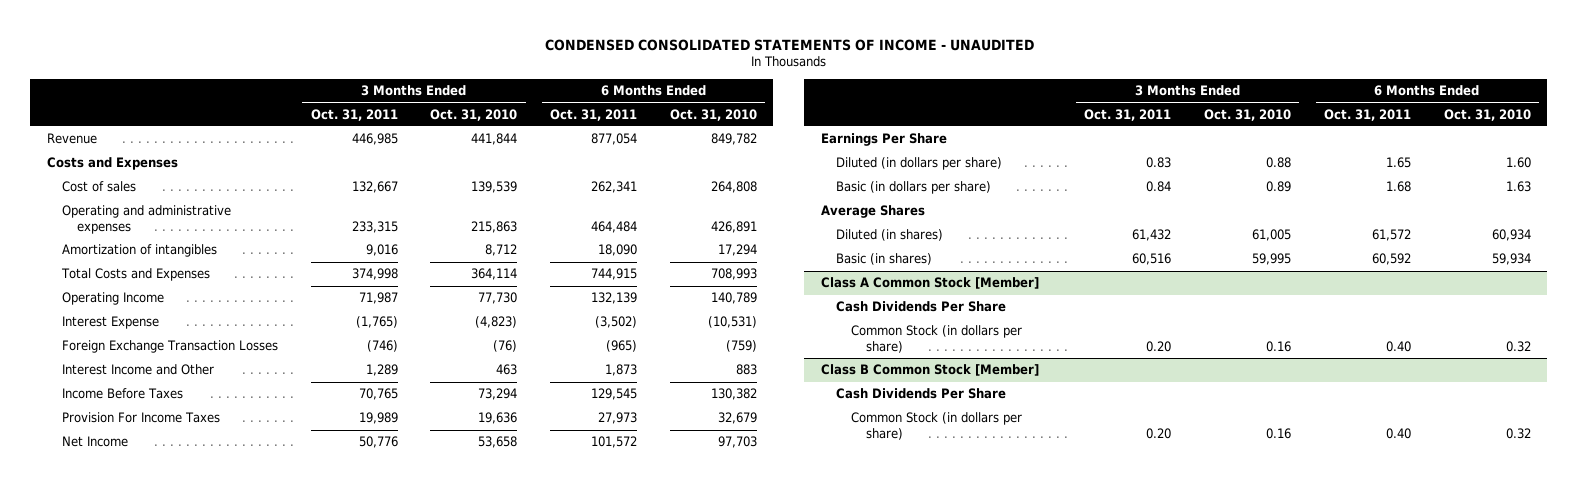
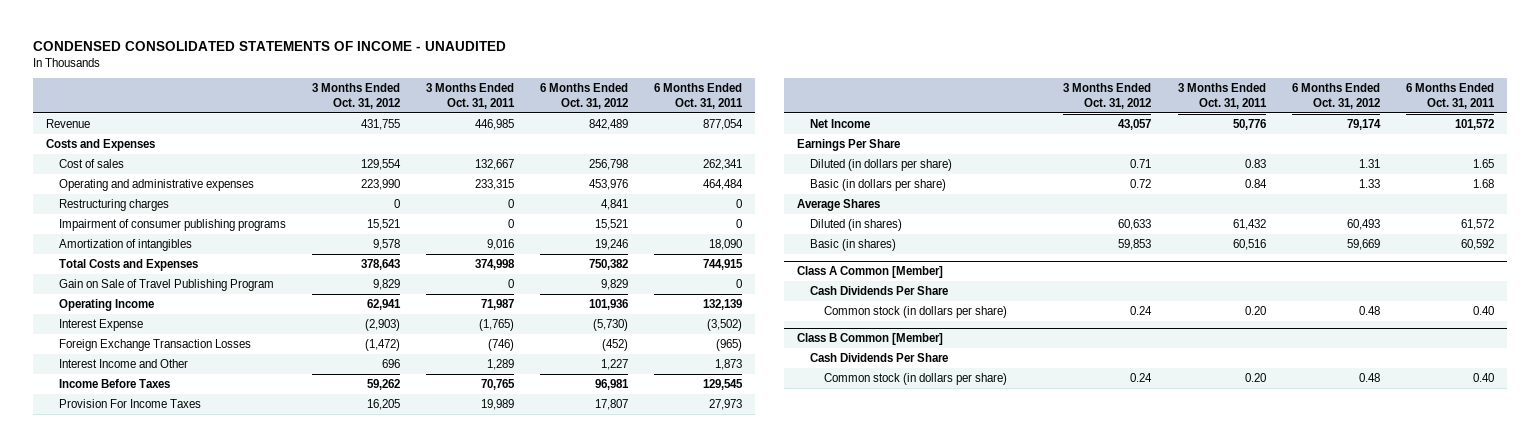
[430,108,518,121] Oct. 31, 2010 -> none
[669,108,757,121] Oct. 31, 2010 -> none
none -> [312,83,401,109] 3 Months Ended Oct. 31, 2012
none -> [540,83,629,109] 6 Months Ended Oct. 31, 2012
none -> [59,198,170,211] Restructuring charges
none -> [59,218,287,231] Impairment of consumer publishing programs
none -> [59,278,275,291] Gain on Sale of Travel Publishing Program
[820,277,1039,290] Class A Common Stock [Member] -> [797,266,944,279] Class A Common [Member]
[850,325,1022,353] Common Stock (in dollars per share) -> [823,305,1007,318] Common stock (in dollars per share)
[820,364,1039,377] Class B Common Stock [Member] -> [797,333,944,346] Class B Common [Member]
[850,412,1022,440] Common Stock (in dollars per share) -> [823,372,1007,385] Common stock (in dollars per share)

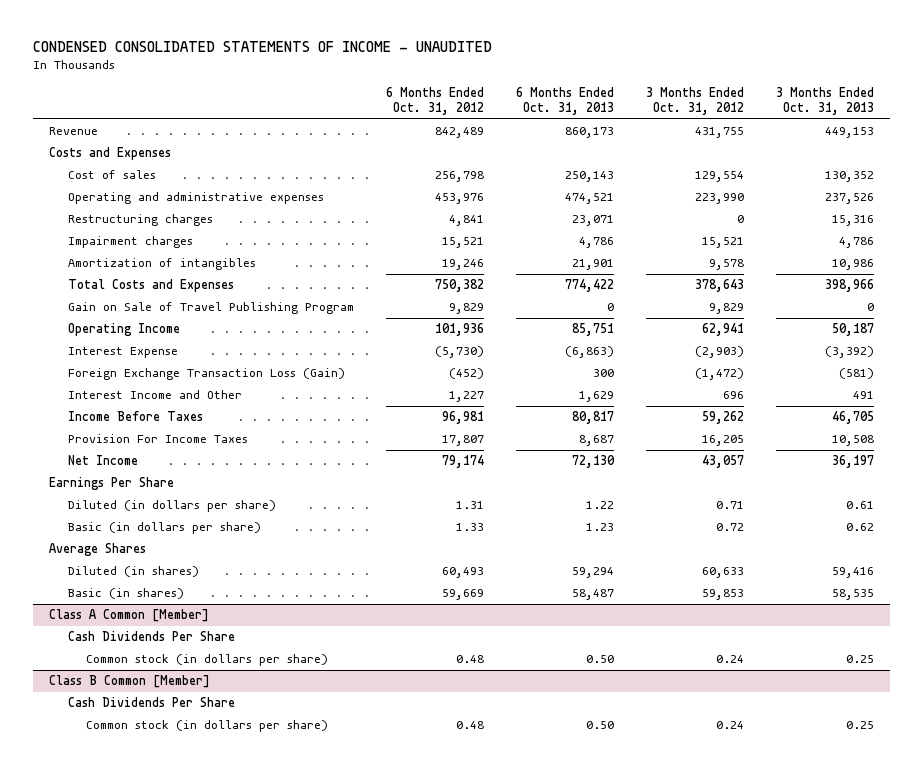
[426,83,516,109] 3 Months Ended Oct. 31, 2011 -> none
[654,83,744,109] 6 Months Ended Oct. 31, 2011 -> none
none -> [516,87,615,116] 6 Months Ended Oct. 31, 2013
none -> [776,87,875,116] 3 Months Ended Oct. 31, 2013
[59,218,287,231] Impairment of consumer publishing programs -> [67,236,193,249] Impairment charges
[59,338,252,351] Foreign Exchange Transaction Losses -> [67,368,345,381] Foreign Exchange Transaction Loss (Gain)

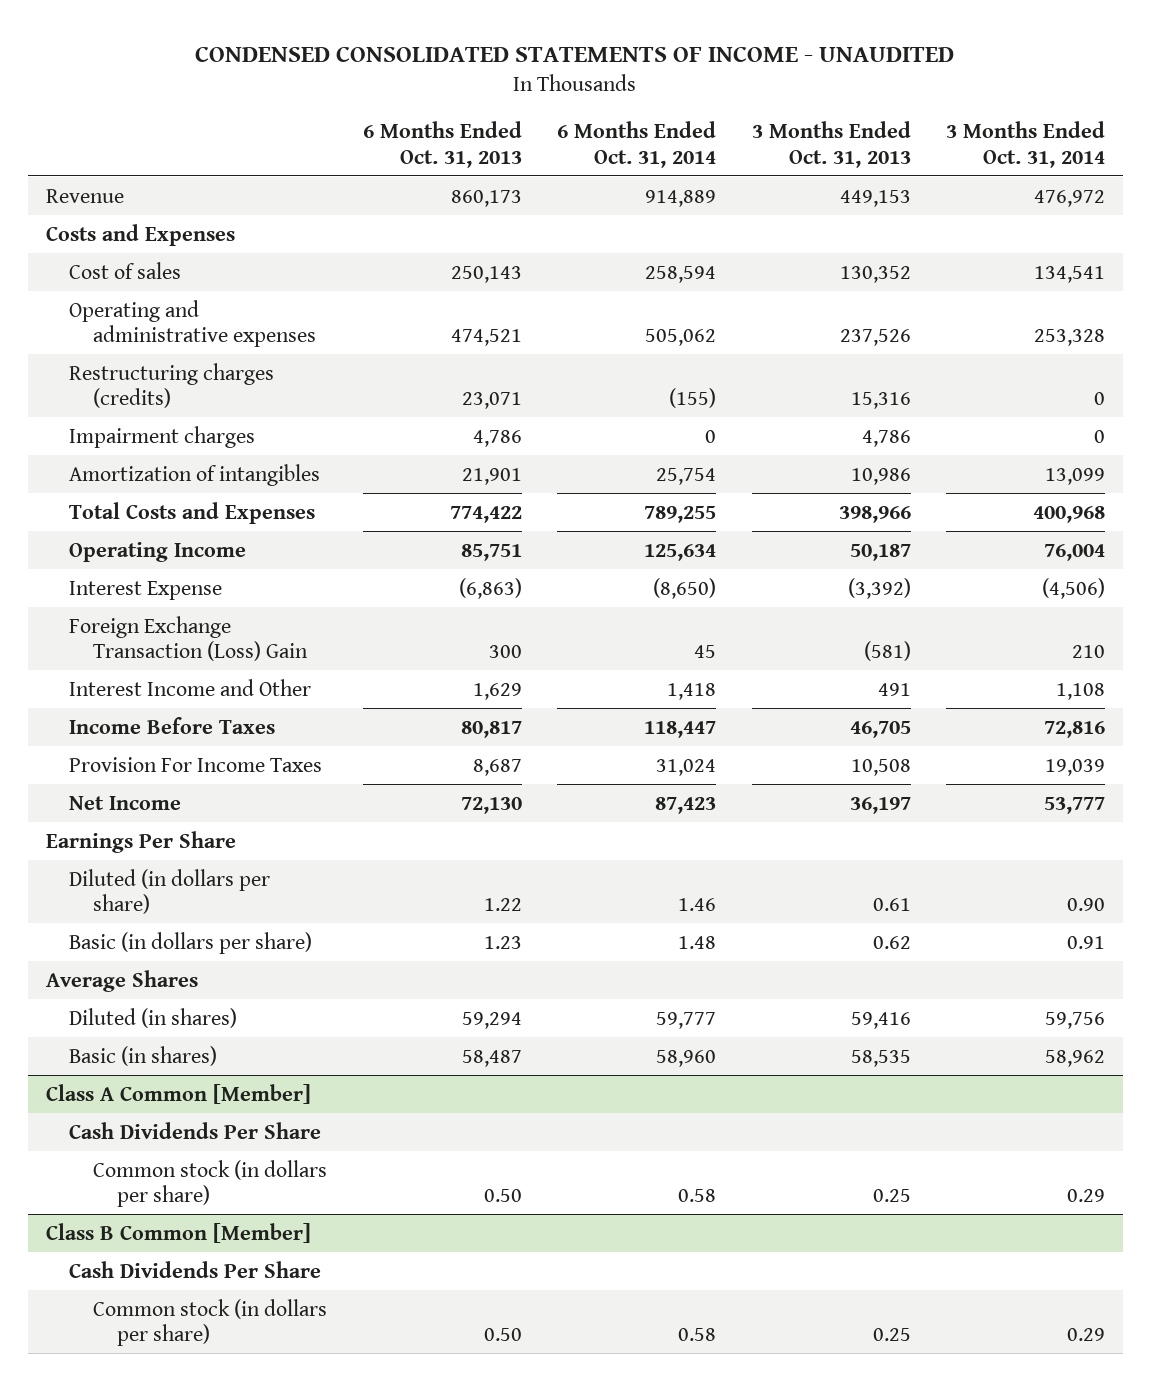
[385,87,484,116] 6 Months Ended Oct. 31, 2012 -> none
[646,87,745,116] 3 Months Ended Oct. 31, 2012 -> none
none -> [557,121,717,168] 6 Months Ended Oct. 31, 2014
none -> [945,121,1105,168] 3 Months Ended Oct. 31, 2014
[67,214,213,227] Restructuring charges -> [69,362,275,409] Restructuring charges (credits)
[67,302,354,315] Gain on Sale of Travel Publishing Program -> none
[67,368,345,381] Foreign Exchange Transaction Loss (Gain) -> [69,615,309,662] Foreign Exchange Transaction (Loss) Gain

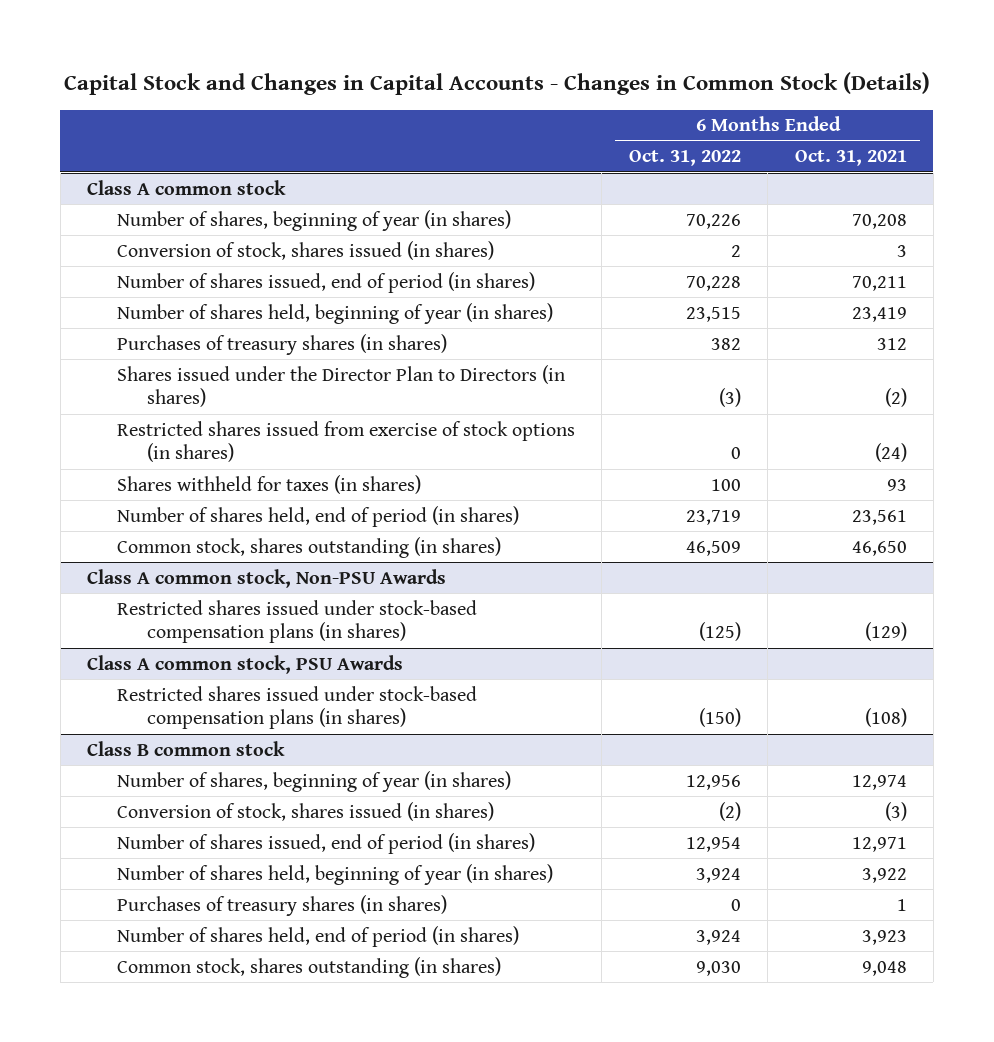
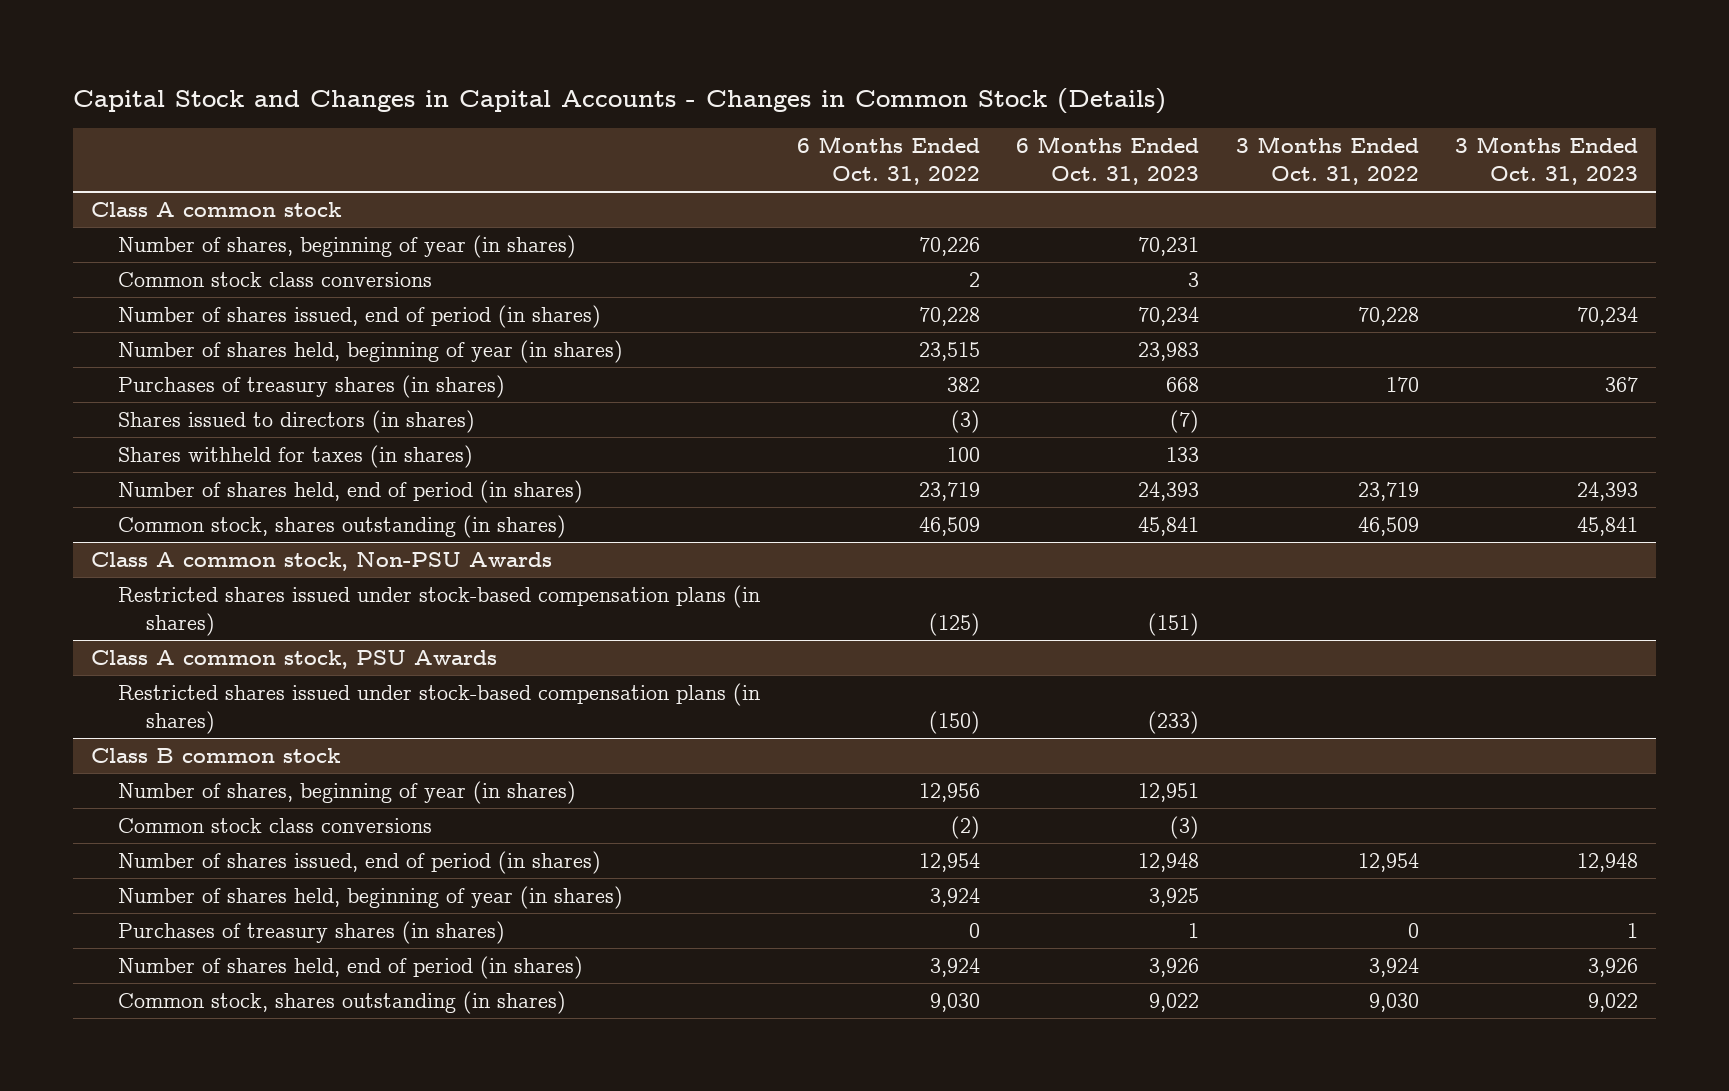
[794,150,907,167] Oct. 31, 2021 -> none
none -> [1016,136,1200,186] 6 Months Ended Oct. 31, 2023
none -> [1235,136,1419,186] 3 Months Ended Oct. 31, 2022
none -> [1455,136,1639,186] 3 Months Ended Oct. 31, 2023
[117,240,495,260] Conversion of stock, shares issued (in shares) -> [118,271,433,287] Common stock class conversions
[117,420,576,462] Restricted shares issued from exercise of stock options (in shares) -> none
[117,364,566,407] Shares issued under the Director Plan to Directors (in shares) -> [118,409,476,433] Shares issued to directors (in shares)
[117,801,495,821] Conversion of stock, shares issued (in shares) -> [118,817,433,833] Common stock class conversions

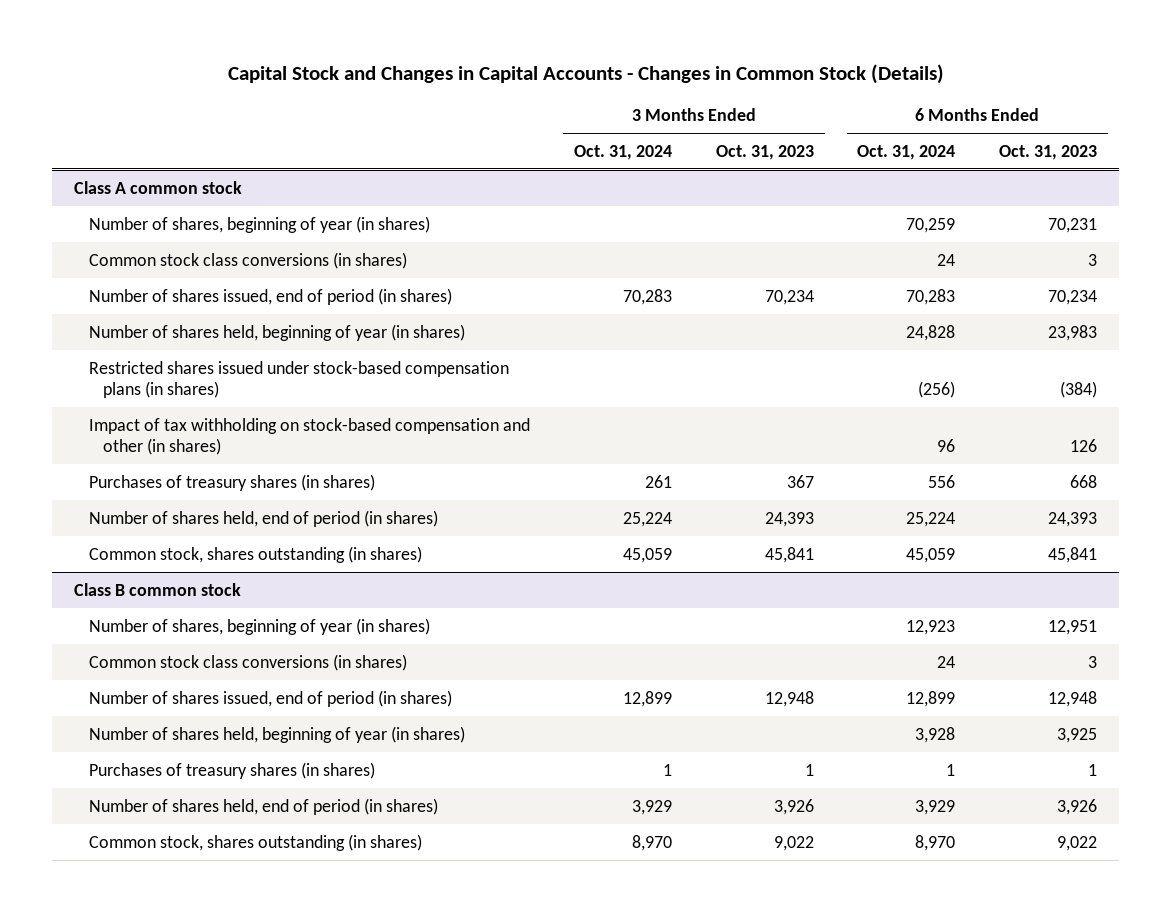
[796,136,980,186] 6 Months Ended Oct. 31, 2022 -> none
[1235,136,1419,186] 3 Months Ended Oct. 31, 2022 -> none
none -> [573,144,672,160] Oct. 31, 2024
none -> [857,144,956,160] Oct. 31, 2024
[118,271,433,287] Common stock class conversions -> [88,251,407,269] Common stock class conversions (in shares)
none -> [88,360,509,399] Restricted shares issued under stock-based compensation plans (in shares)
none -> [88,417,530,456] Impact of tax withholding on stock-based compensation and other (in shares)
[118,409,476,433] Shares issued to directors (in shares) -> none
[118,444,474,468] Shares withheld for taxes (in shares) -> none
[91,551,553,571] Class A common stock, Non-PSU Awards -> none
[118,584,761,636] Restricted shares issued under stock-based compensation plans (in shares) -> none
[91,649,498,669] Class A common stock, PSU Awards -> none
[118,682,761,734] Restricted shares issued under stock-based compensation plans (in shares) -> none
[118,817,433,833] Common stock class conversions -> [88,653,407,671] Common stock class conversions (in shares)
[1170,815,1200,839] (3) -> [1088,655,1098,668] 3

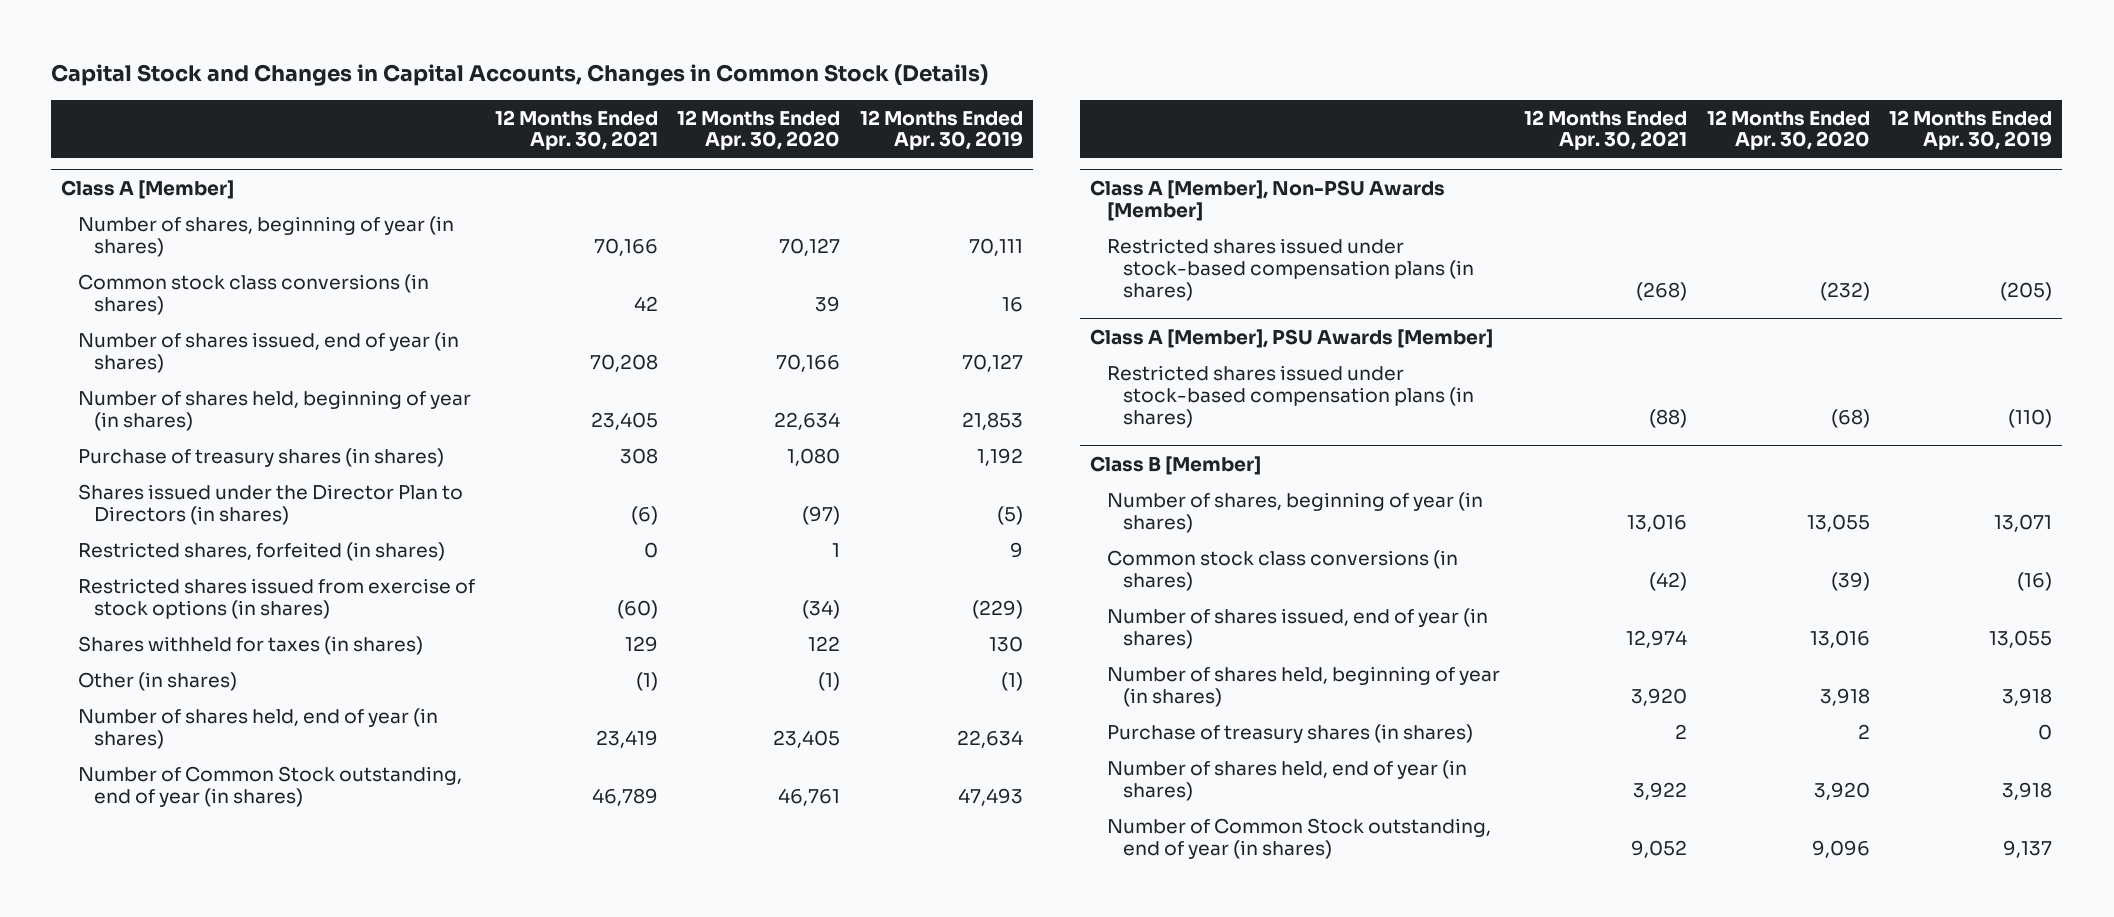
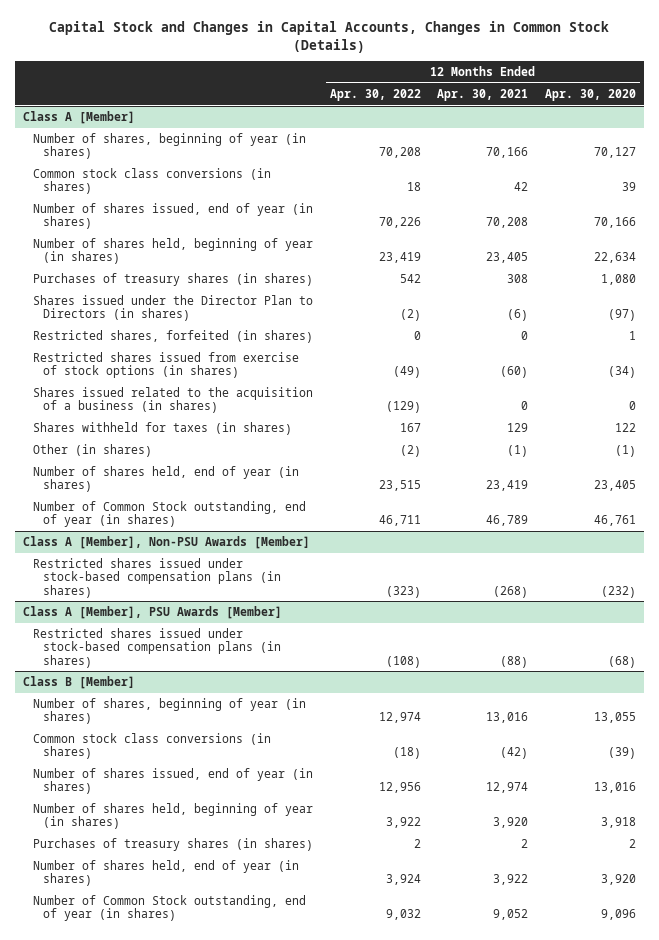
[860,109,1024,151] 12 Months Ended Apr. 30, 2019 -> none
none -> [329,88,421,101] Apr. 30, 2022
[77,448,444,468] Purchase of treasury shares (in shares) -> [33,272,314,286] Purchases of treasury shares (in shares)
none -> [33,386,314,414] Shares issued related to the acquisition of a business (in shares)
[1106,724,1473,744] Purchase of treasury shares (in shares) -> [33,837,314,851] Purchases of treasury shares (in shares)

